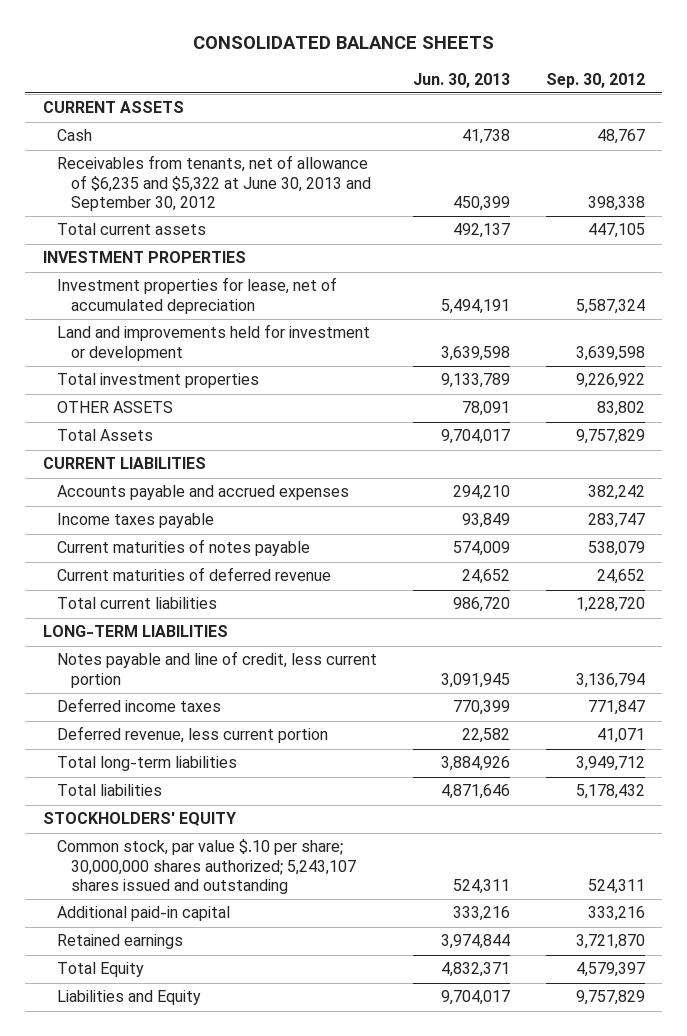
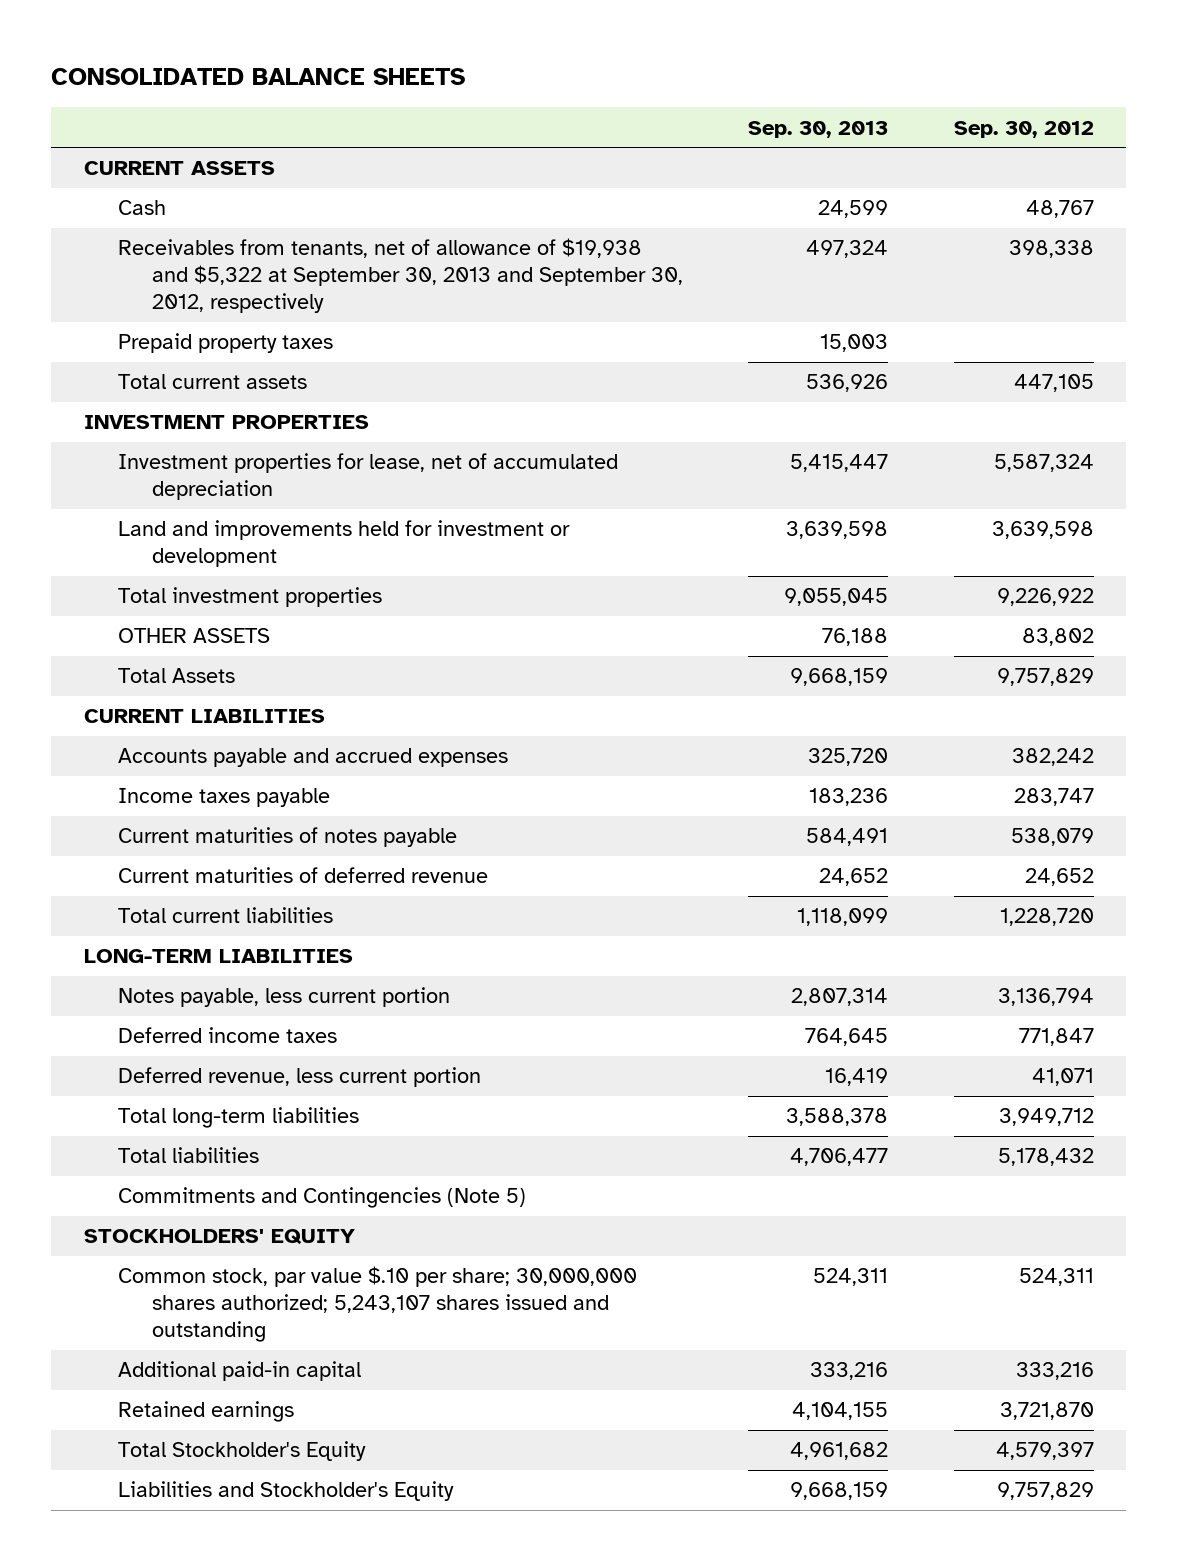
[412,72,510,88] Jun. 30, 2013 -> none
none -> [748,120,889,138] Sep. 30, 2013
[56,155,372,212] Receivables from tenants, net of allowance of $6,235 and $5,322 at June 30, 2013 and September 30, 2012 -> [117,238,683,314] Receivables from tenants, net of allowance of $19,938 and $5,322 at September 30, 2013 and September 30, 2012, respectively
none -> [117,333,333,354] Prepaid property taxes
[56,651,377,688] Notes payable and line of credit, less current portion -> [117,987,450,1008] Notes payable, less current portion
none -> [117,1187,526,1209] Commitments and Contingencies (Note 5)
[56,962,144,978] Total Equity -> [117,1441,366,1462] Total Stockholder's Equity
[56,990,201,1006] Liabilities and Equity -> [117,1481,454,1502] Liabilities and Stockholder's Equity

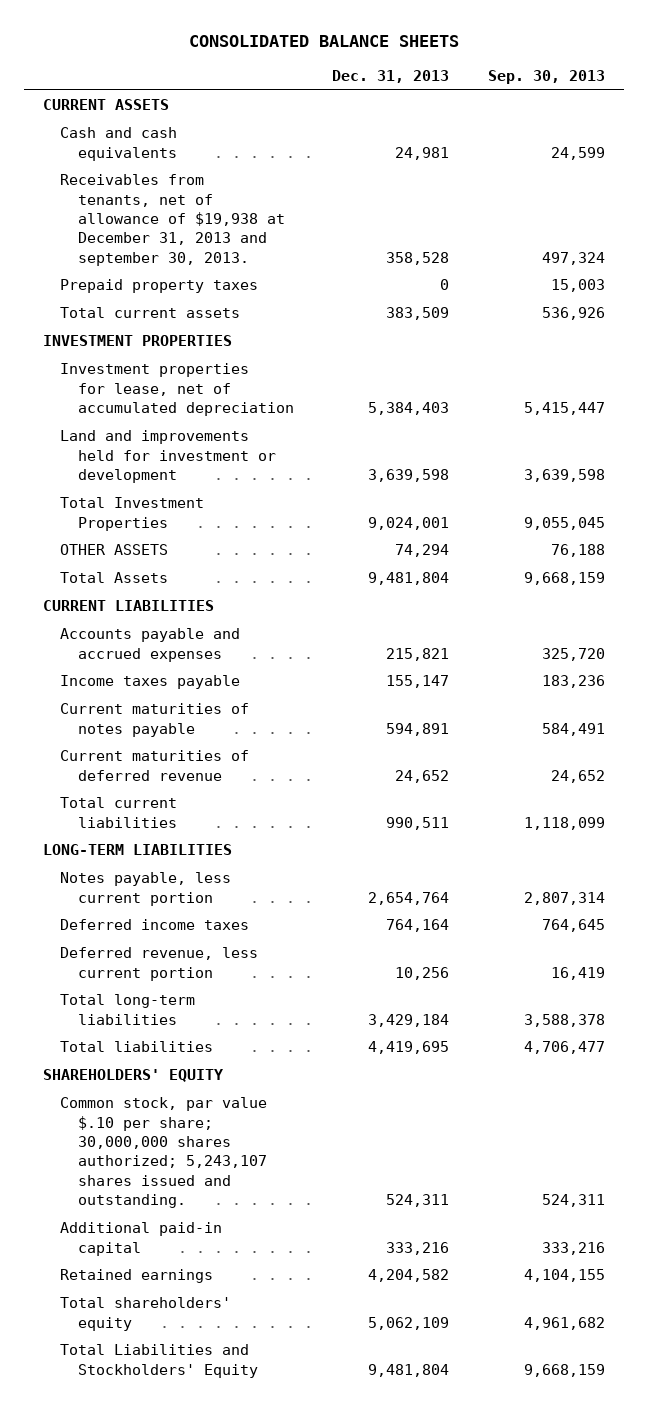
[953,120,1094,138] Sep. 30, 2012 -> none
none -> [332,70,450,84] Dec. 31, 2013
[117,200,166,216] Cash -> [60,127,178,161] Cash and cash equivalents
[117,238,683,314] Receivables from tenants, net of allowance of $19,938 and $5,322 at September 30, 2013 and September 30, 2012, respectively -> [60,174,286,266] Receivables from tenants, net of allowance of $19,938 at December 31, 2013 and september 30, 2013.
[117,587,382,608] Total investment properties -> [60,497,205,531] Total Investment Properties
[117,1187,526,1209] Commitments and Contingencies (Note 5) -> none
[84,1229,356,1246] STOCKHOLDERS' EQUITY -> [42,1069,223,1083] SHAREHOLDERS' EQUITY
[117,1266,637,1343] Common stock, par value $.10 per share; 30,000,000 shares authorized; 5,243,107 shares issued and outstanding -> [60,1097,268,1209] Common stock, par value $.10 per share; 30,000,000 shares authorized; 5,243,107 shares issued and outstanding.
[117,1441,366,1462] Total Stockholder's Equity -> [60,1297,232,1331] Total shareholders' equity
[117,1481,454,1502] Liabilities and Stockholder's Equity -> [60,1344,259,1378] Total Liabilities and Stockholders' Equity

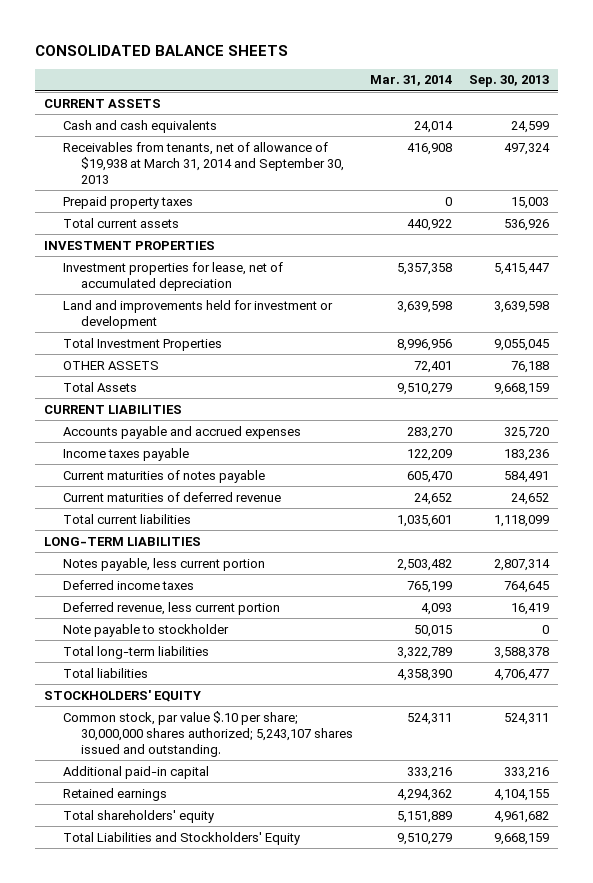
[332,70,450,84] Dec. 31, 2013 -> none
none -> [370,75,453,87] Mar. 31, 2014
[60,174,286,266] Receivables from tenants, net of allowance of $19,938 at December 31, 2013 and september 30, 2013. -> [62,141,345,184] Receivables from tenants, net of allowance of $19,938 at March 31, 2014 and September 30, 2013
none -> [62,623,229,637] Note payable to stockholder
[42,1069,223,1083] SHAREHOLDERS' EQUITY -> [43,689,201,702] STOCKHOLDERS' EQUITY

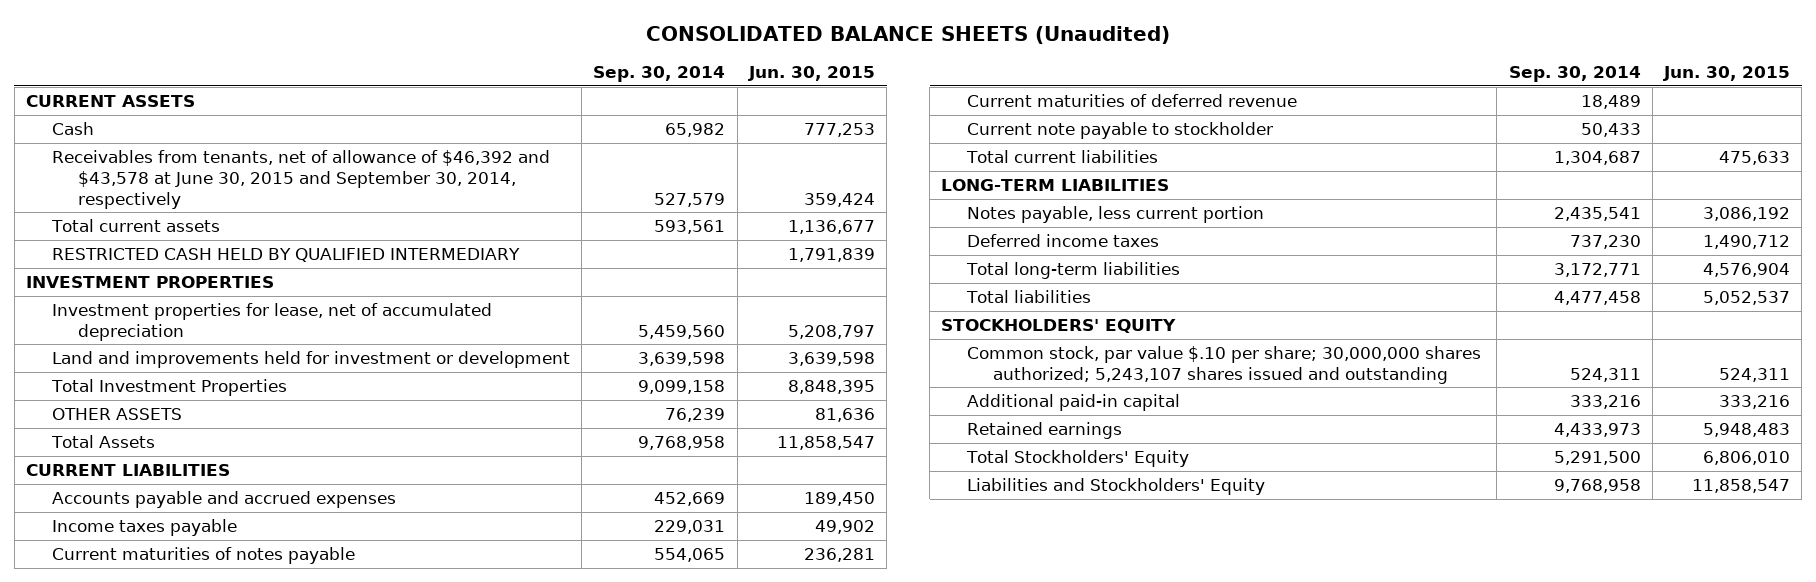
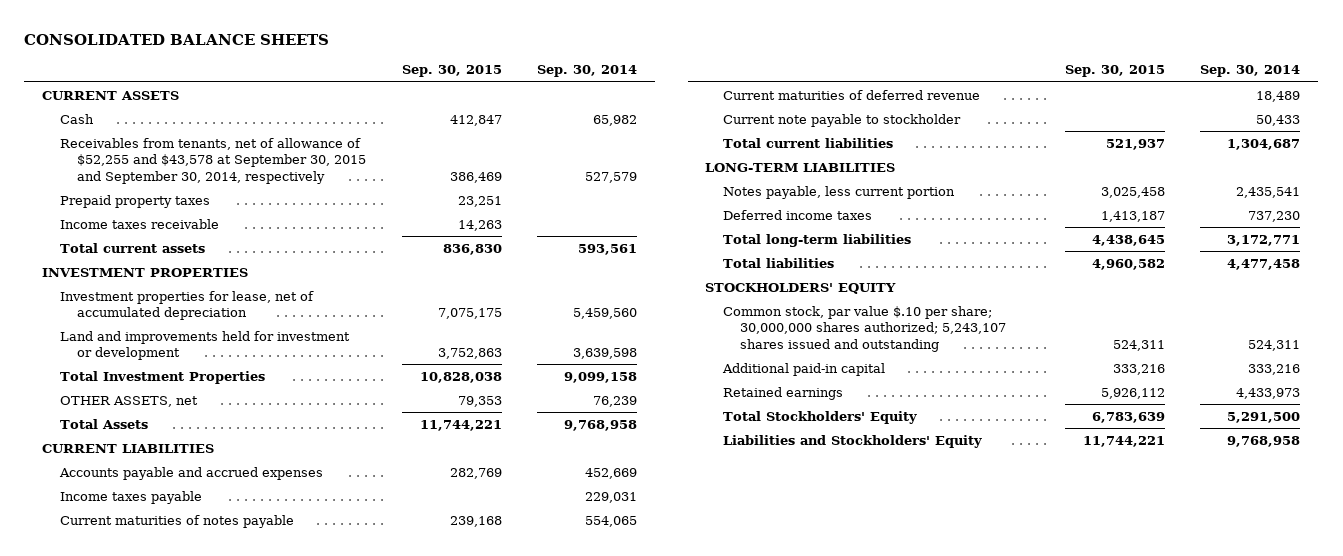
[646,25,1171,44] CONSOLIDATED BALANCE SHEETS (Unaudited) -> [24,33,330,45] CONSOLIDATED BALANCE SHEETS
[747,66,875,82] Jun. 30, 2015 -> none
none -> [401,65,502,78] Sep. 30, 2015
[51,150,550,209] Receivables from tenants, net of allowance of $46,392 and $43,578 at June 30, 2015 and September 30, 2014, respectively -> [59,137,367,184] Receivables from tenants, net of allowance of $52,255 and $43,578 at September 30, 2015 and September 30, 2014, respectively
none -> [59,194,210,208] Prepaid property taxes
none -> [59,218,219,229] Income taxes receivable
[51,248,520,263] RESTRICTED CASH HELD BY QUALIFIED INTERMEDIARY -> none
[51,408,182,421] OTHER ASSETS -> [59,395,198,407] OTHER ASSETS, net

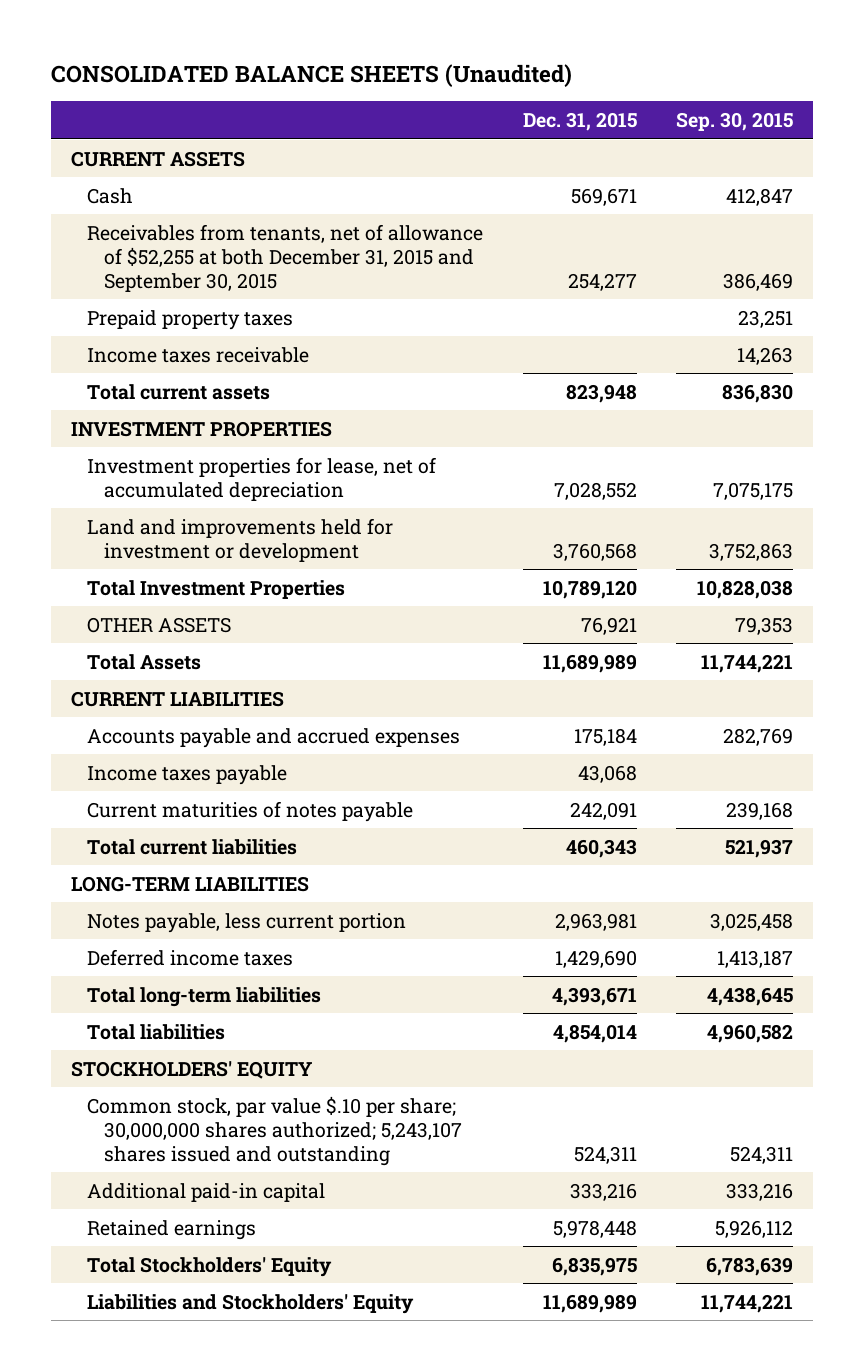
[24,33,330,45] CONSOLIDATED BALANCE SHEETS -> [51,63,573,87] CONSOLIDATED BALANCE SHEETS (Unaudited)
[537,65,638,78] Sep. 30, 2014 -> none
none -> [522,111,637,131] Dec. 31, 2015
[59,137,367,184] Receivables from tenants, net of allowance of $52,255 and $43,578 at September 30, 2015 and September 30, 2014, respectively -> [87,223,484,292] Receivables from tenants, net of allowance of $52,255 at both December 31, 2015 and September 30, 2015
[59,395,198,407] OTHER ASSETS, net -> [87,616,232,633] OTHER ASSETS
[722,89,980,100] Current maturities of deferred revenue -> none
[722,113,961,127] Current note payable to stockholder -> none

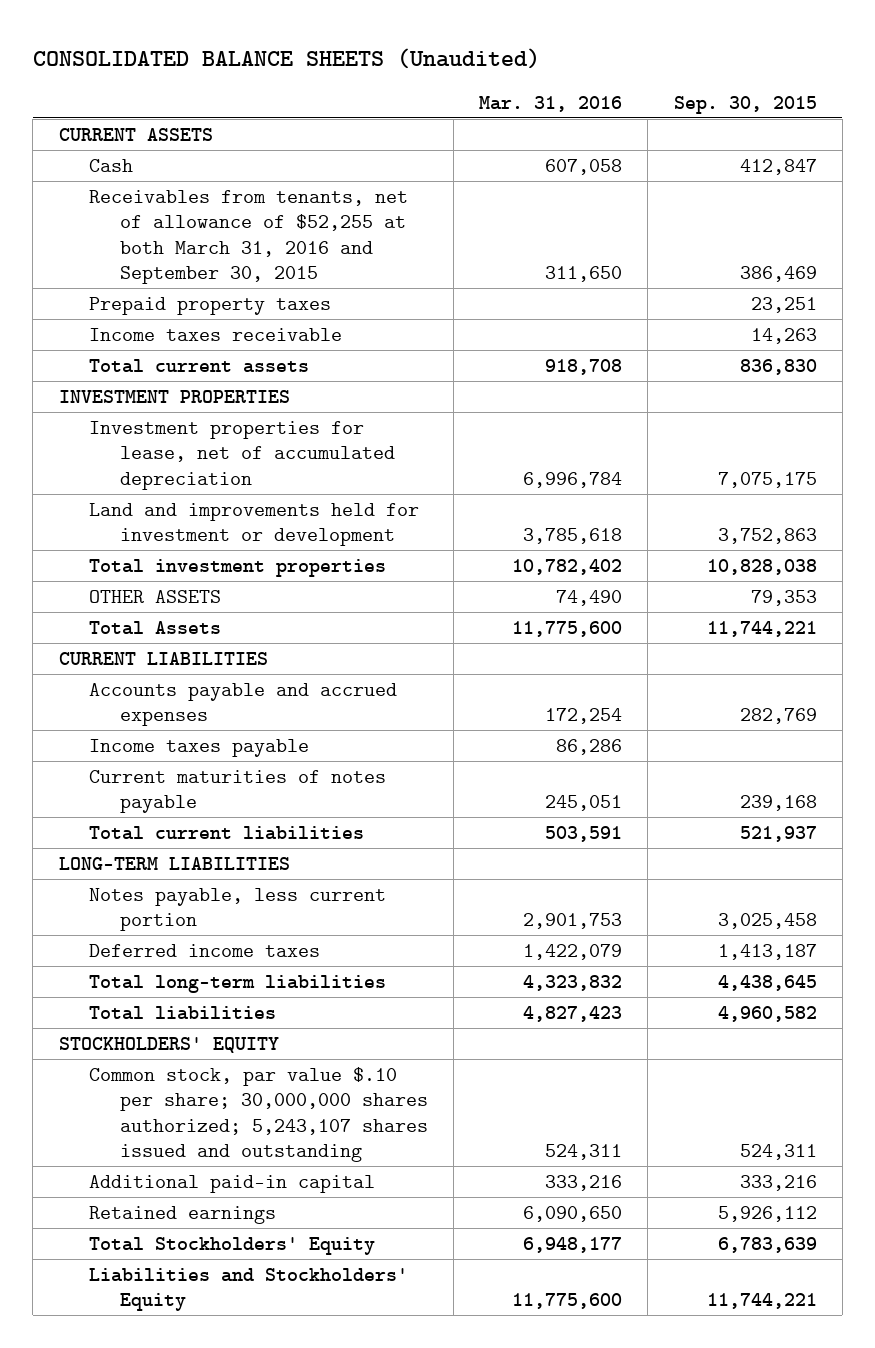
[522,111,637,131] Dec. 31, 2015 -> none
none -> [479,95,623,112] Mar. 31, 2016
[87,223,484,292] Receivables from tenants, net of allowance of $52,255 at both December 31, 2015 and September 30, 2015 -> [89,189,409,284] Receivables from tenants, net of allowance of $52,255 at both March 31, 2016 and September 30, 2015
[87,579,346,599] Total Investment Properties -> [89,558,387,577] Total investment properties

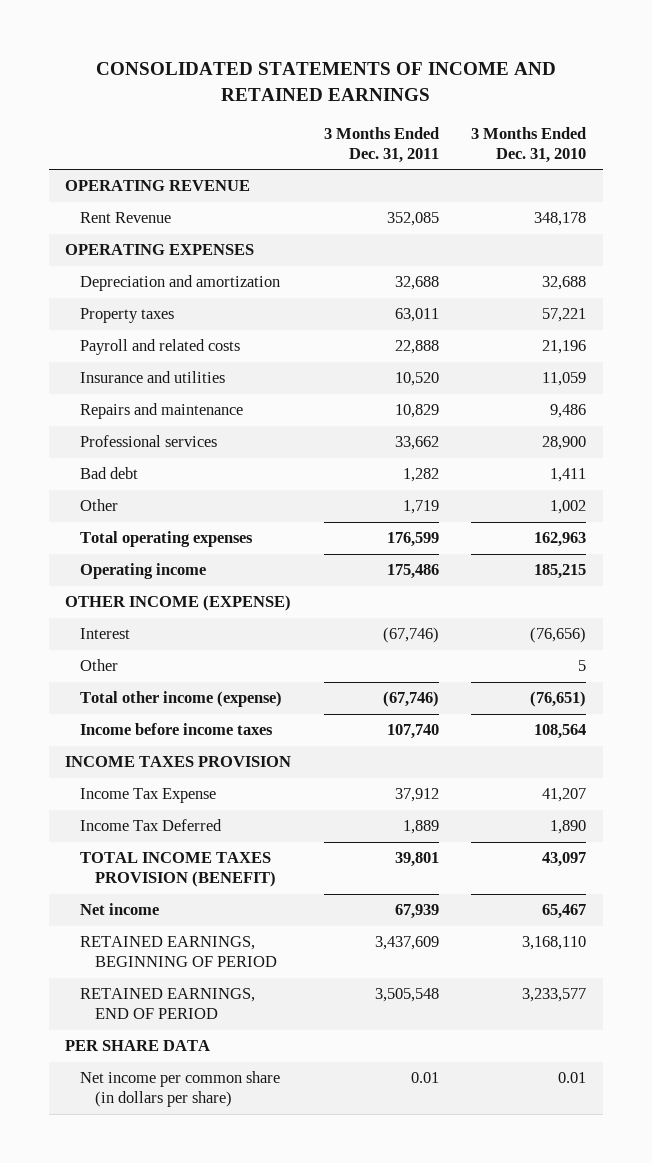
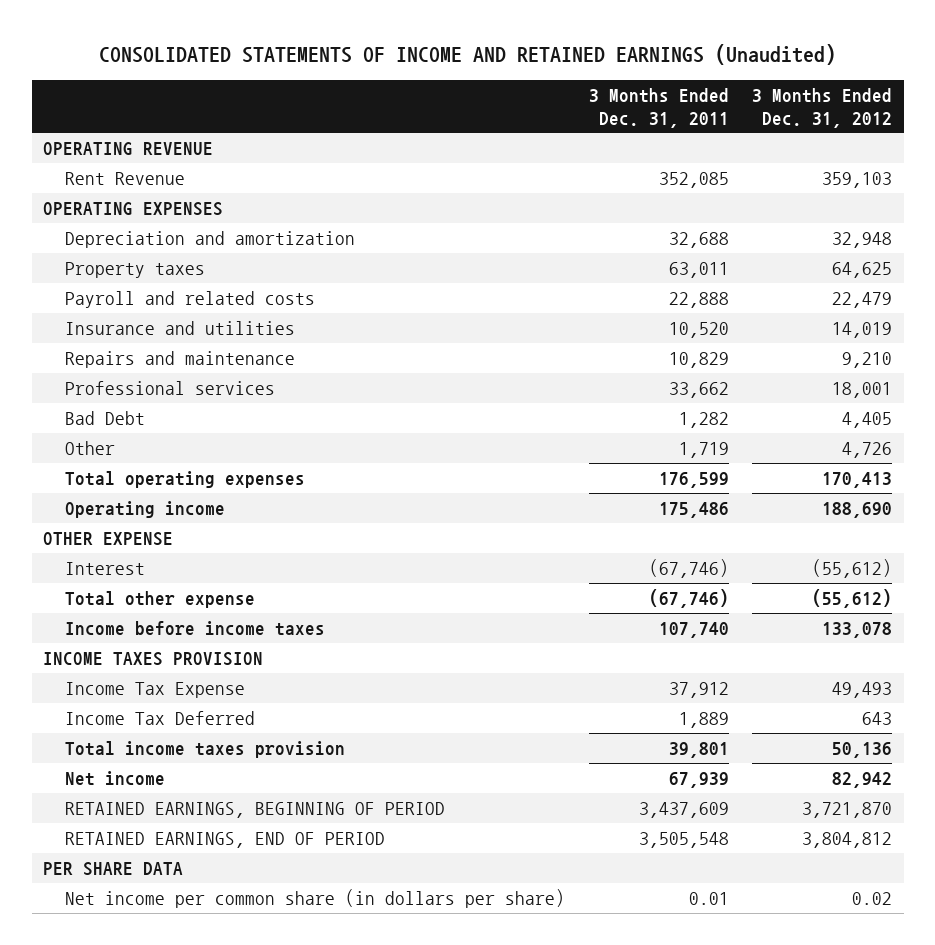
[95,61,556,101] CONSOLIDATED STATEMENTS OF INCOME AND RETAINED EARNINGS -> [98,44,836,66] CONSOLIDATED STATEMENTS OF INCOME AND RETAINED EARNINGS (Unaudited)
[471,126,587,163] 3 Months Ended Dec. 31, 2010 -> none
none -> [751,87,892,128] 3 Months Ended Dec. 31, 2012
[80,467,139,480] Bad debt -> [65,410,146,425] Bad Debt
[65,595,292,612] OTHER INCOME (EXPENSE) -> [43,531,174,546] OTHER EXPENSE
[80,659,119,672] Other -> none
[80,691,283,708] Total other income (expense) -> [65,590,256,608] Total other expense
[80,852,277,888] TOTAL INCOME TAXES PROVISION (BENEFIT) -> [65,740,346,758] Total income taxes provision

